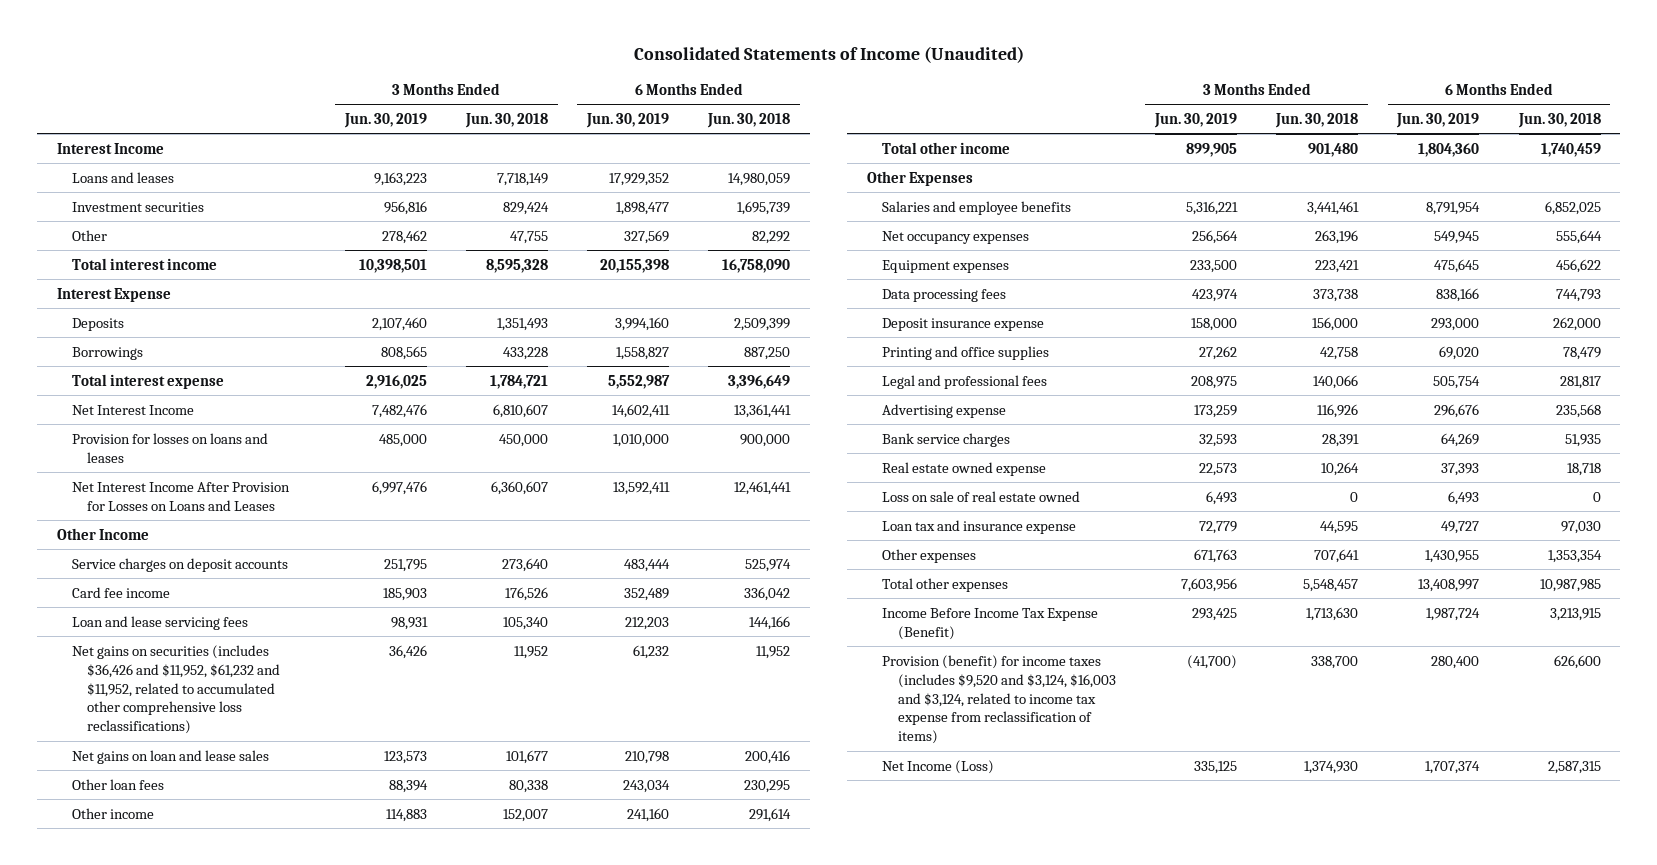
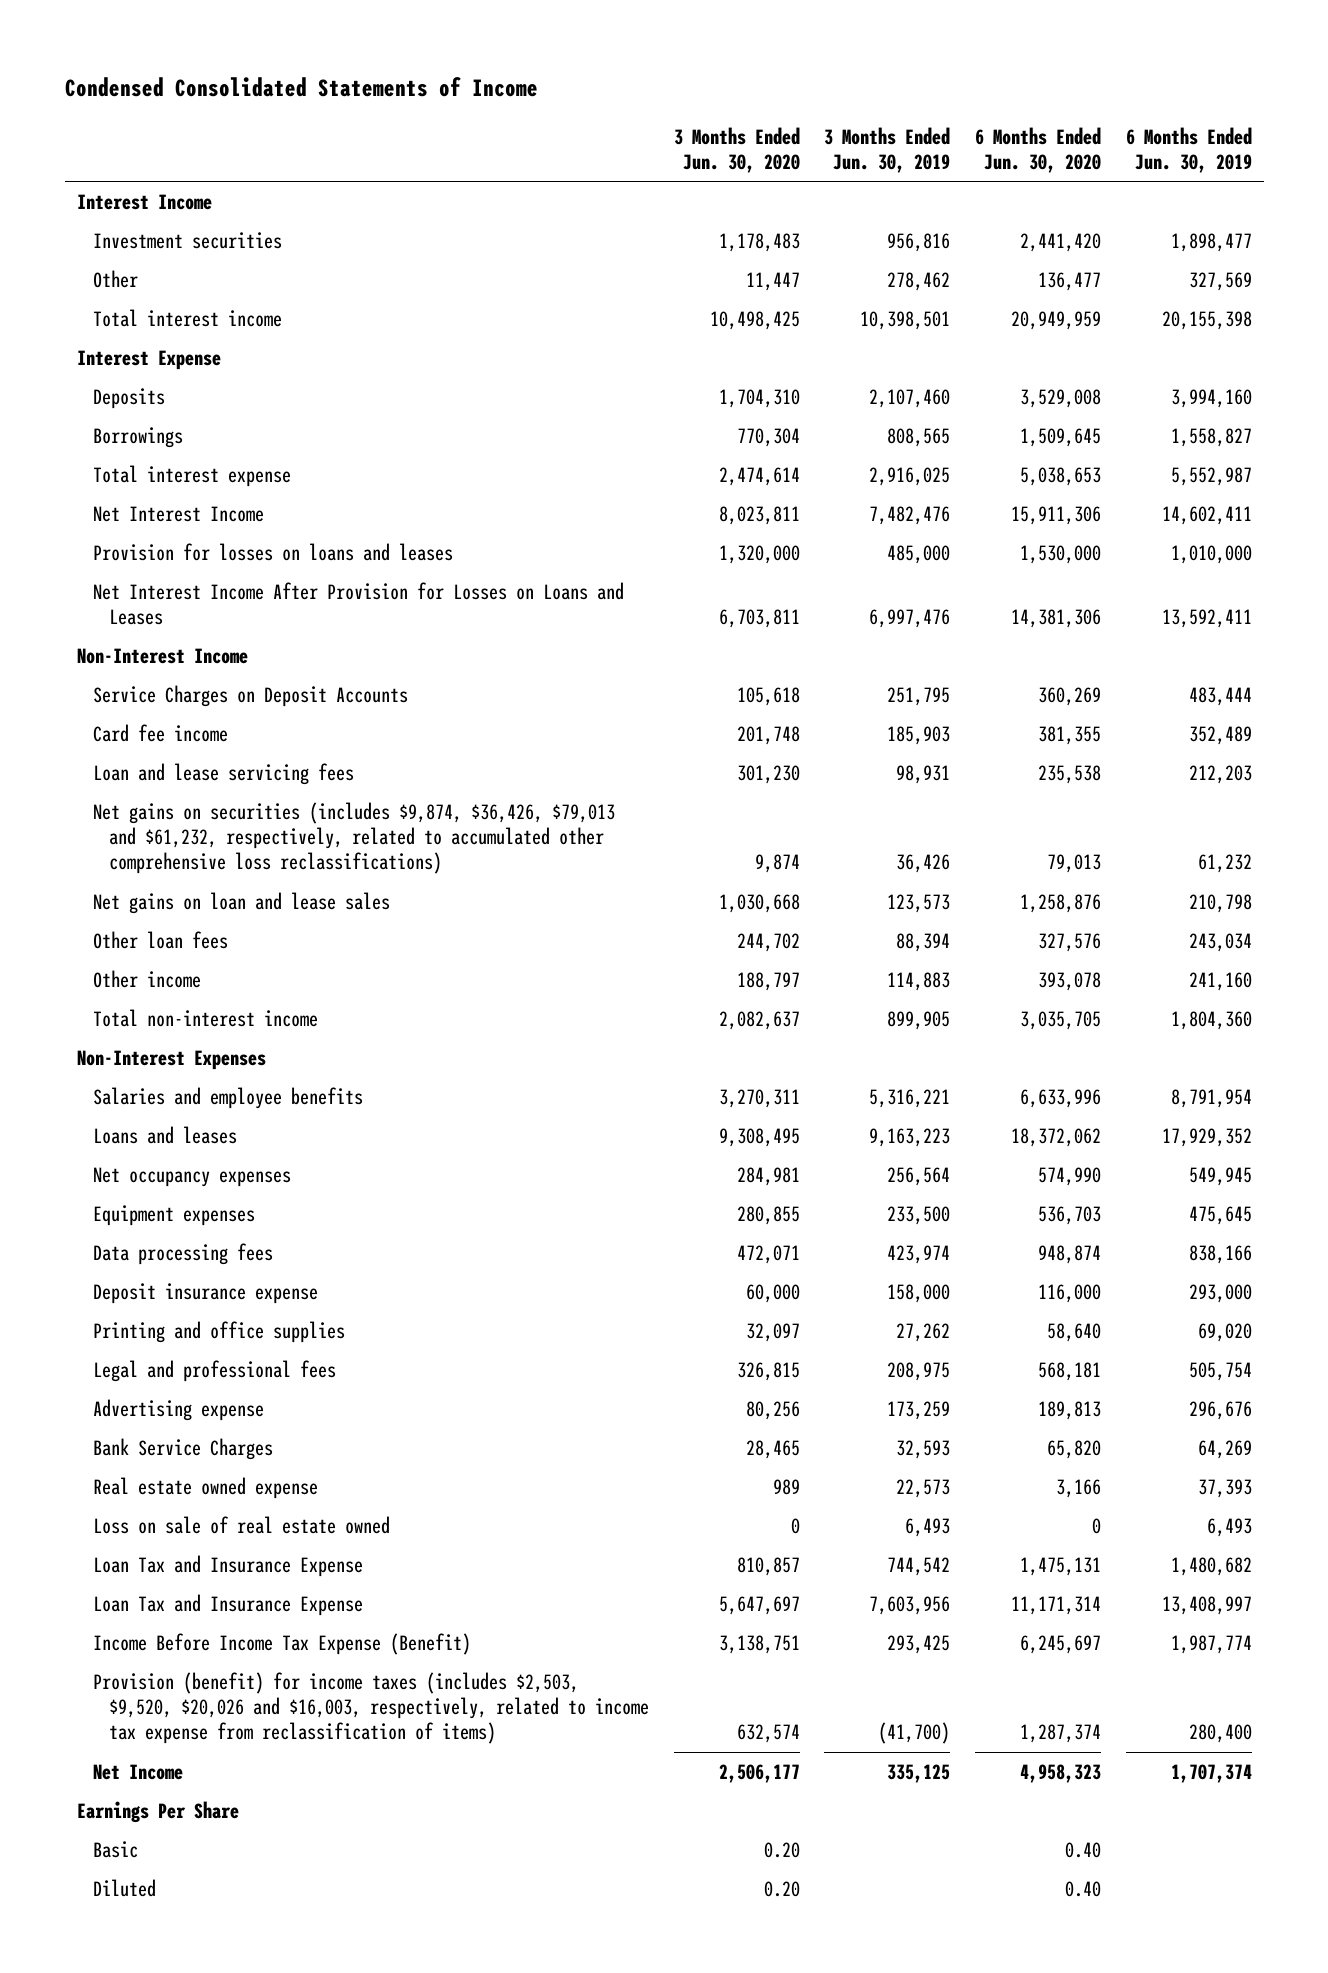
[633,46,1024,64] Consolidated Statements of Income (Unaudited) -> [64,77,538,98] Condensed Consolidated Statements of Income
[464,113,548,129] Jun. 30, 2018 -> none
[707,113,791,129] Jun. 30, 2018 -> none
none -> [673,126,800,173] 3 Months Ended Jun. 30, 2020
none -> [974,126,1101,173] 6 Months Ended Jun. 30, 2020
[56,527,149,540] Other Income -> [76,647,248,664] Non-Interest Income
[72,557,289,572] Service charges on deposit accounts -> [92,684,408,707] Service Charges on Deposit Accounts
[72,644,281,735] Net gains on securities (includes $36,426 and $11,952, $61,232 and $11,952, related to accumulated other comprehensive loss reclassifications) -> [92,801,615,875] Net gains on securities (includes $9,874, $36,426, $79,013 and $61,232, respectively, related to accumulated other comprehensive loss reclassifications)
[882,141,1011,154] Total other income -> [92,1008,318,1027] Total non-interest income
[867,170,974,186] Other Expenses -> [76,1049,266,1070] Non-Interest Expenses
[72,171,175,183] Loans and leases -> [92,1125,237,1144] Loans and leases
[882,432,1011,447] Bank service charges -> [92,1437,273,1460] Bank Service Charges
[882,548,977,563] Other expenses -> none
[882,519,1077,534] Loan tax and insurance expense -> [92,1554,363,1577] Loan Tax and Insurance Expense
[1198,520,1237,534] 72,779 -> [887,1556,951,1576] 744,542
[1441,520,1480,534] 49,727 -> [1170,1556,1252,1576] 1,480,682
[882,577,1009,592] Total other expenses -> [92,1593,363,1616] Loan Tax and Insurance Expense
[1426,607,1481,621] 1,987,724 -> [1170,1634,1252,1654] 1,987,774
[882,654,1116,745] Provision (benefit) for income taxes (includes $9,520 and $3,124, $16,003 and $3,124, related to income tax expense from reclassification of items) -> [92,1671,650,1745] Provision (benefit) for income taxes (includes $2,503, $9,520, $20,026 and $16,003, respectively, related to income tax expense from reclassification of items)
[882,759,995,774] Net Income (Loss) -> [92,1763,183,1780] Net Income
none -> [76,1800,239,1823] Earnings Per Share
none -> [92,1840,138,1858] Basic
none -> [92,1878,156,1897] Diluted

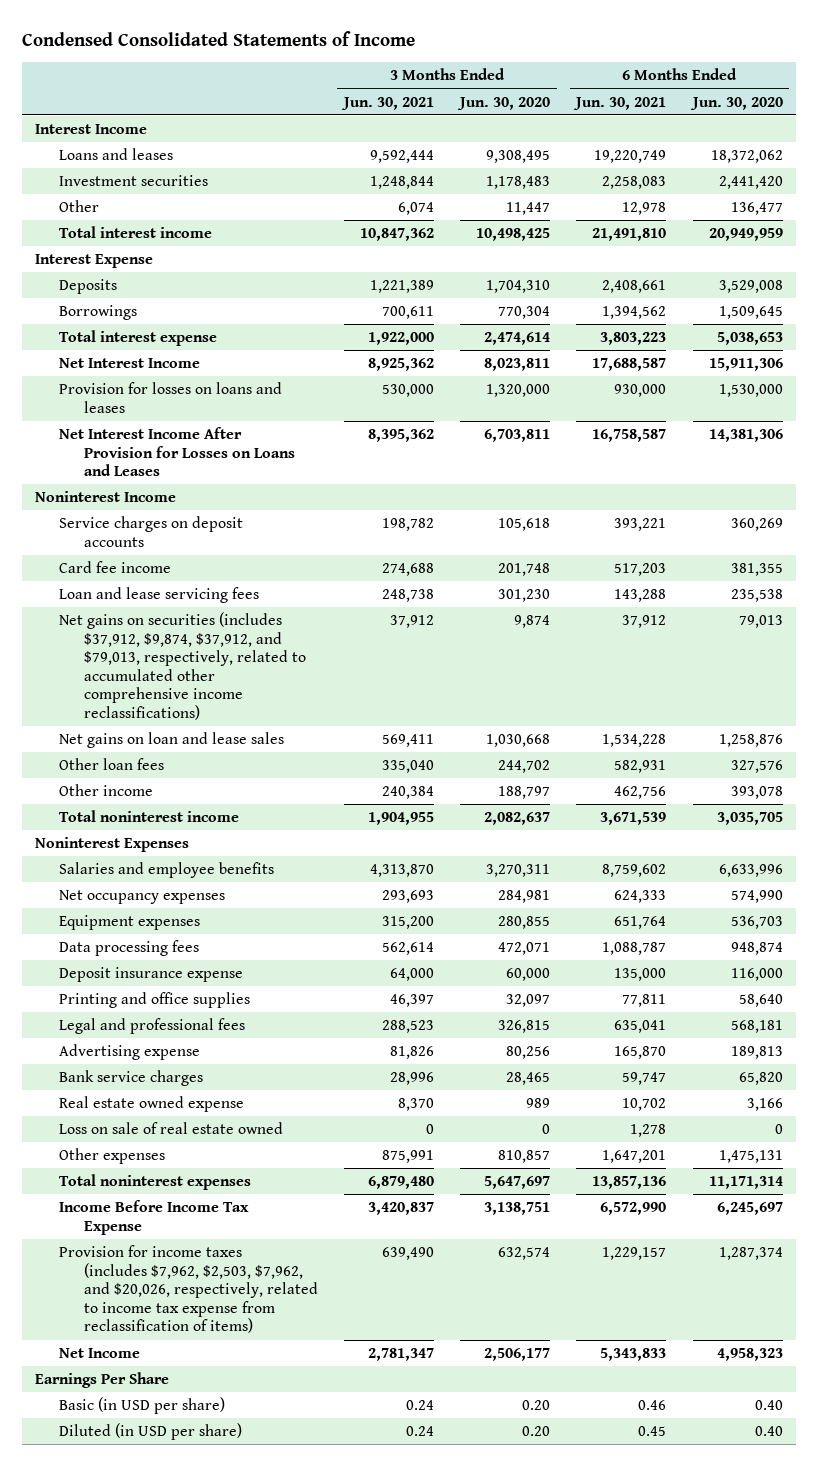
[824,126,951,173] 3 Months Ended Jun. 30, 2019 -> none
[1125,126,1252,173] 6 Months Ended Jun. 30, 2019 -> none
none -> [340,96,434,110] Jun. 30, 2021
none -> [573,96,667,110] Jun. 30, 2021
[92,1125,237,1144] Loans and leases -> [59,148,174,161] Loans and leases
[76,647,248,664] Non-Interest Income -> [34,491,176,503] Noninterest Income
[92,684,408,707] Service Charges on Deposit Accounts -> [59,516,244,547] Service charges on deposit accounts
[92,801,615,875] Net gains on securities (includes $9,874, $36,426, $79,013 and $61,232, respectively, related to accumulated other comprehensive loss reclassifications) -> [59,612,306,720] Net gains on securities (includes $37,912, $9,874, $37,912, and $79,013, respectively, related to accumulated other comprehensive income reclassifications)
[92,1008,318,1027] Total non-interest income -> [59,810,240,823] Total noninterest income
[76,1049,266,1070] Non-Interest Expenses -> [34,837,189,853] Noninterest Expenses
[92,1437,273,1460] Bank Service Charges -> [59,1070,204,1087] Bank service charges
[92,1554,363,1577] Loan Tax and Insurance Expense -> [59,1148,166,1165] Other expenses
[92,1593,363,1616] Loan Tax and Insurance Expense -> [59,1174,252,1191] Total noninterest expenses
[92,1632,471,1655] Income Before Income Tax Expense (Benefit) -> [59,1200,250,1235] Income Before Income Tax Expense
[92,1671,650,1745] Provision (benefit) for income taxes (includes $2,503, $9,520, $20,026 and $16,003, respectively, related to income tax expense from reclassification of items) -> [59,1245,318,1334] Provision for income taxes (includes $7,962, $2,503, $7,962, and $20,026, respectively, related to income tax expense from reclassification of items)
[92,1840,138,1858] Basic -> [59,1397,226,1415] Basic (in USD per share)
[92,1878,156,1897] Diluted -> [59,1423,243,1441] Diluted (in USD per share)

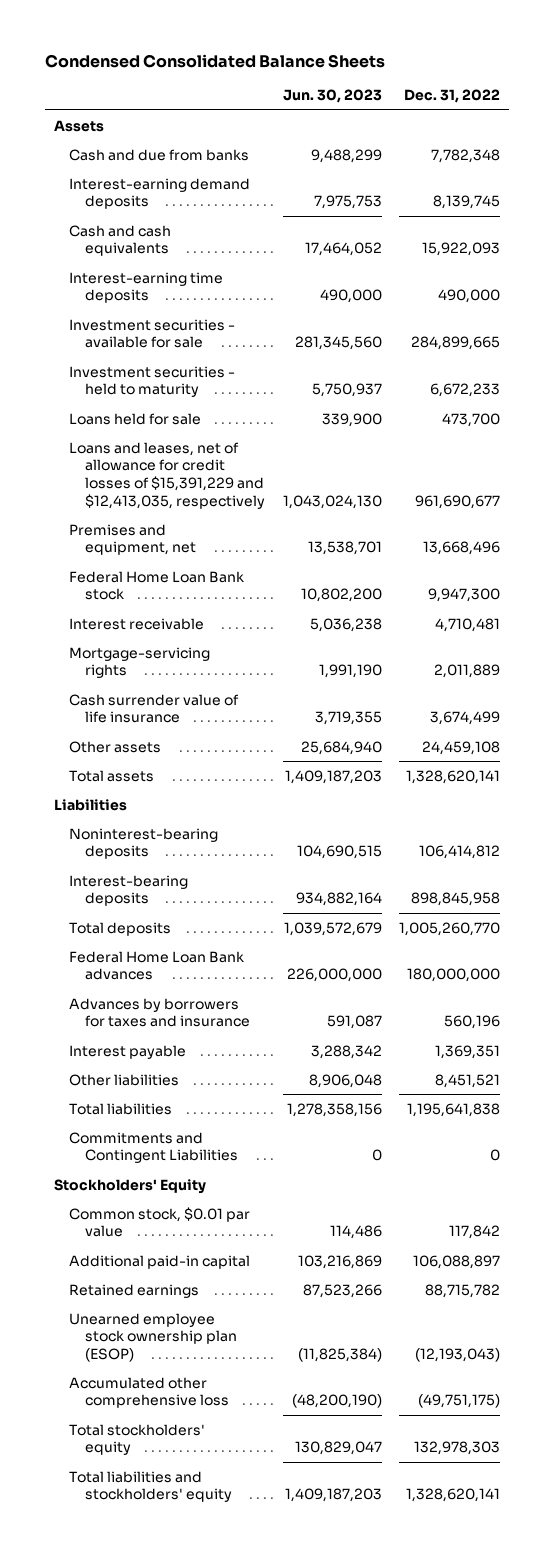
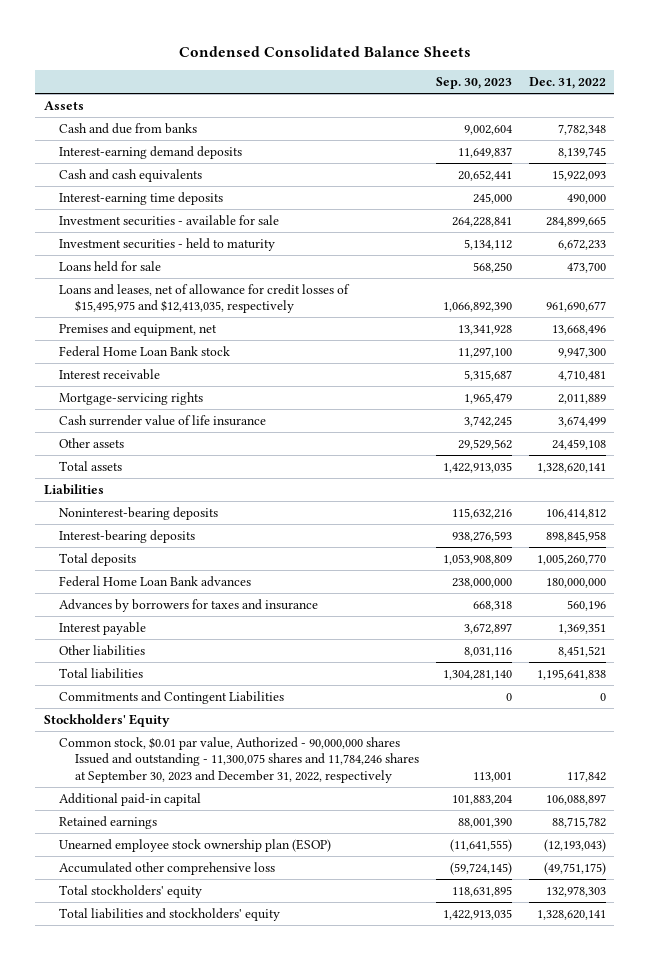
[282,89,382,104] Jun. 30, 2023 -> none
none -> [435,77,512,90] Sep. 30, 2023
[69,441,266,509] Loans and leases, net of allowance for credit losses of $15,391,229 and $12,413,035, respectively -> [59,283,351,314] Loans and leases, net of allowance for credit losses of $15,495,975 and $12,413,035, respectively
[69,1206,251,1238] Common stock, $0.01 par value -> [59,736,419,783] Common stock, $0.01 par value, Authorized - 90,000,000 shares Issued and outstanding - 11,300,075 shares and 11,784,246 shares at September 30, 2023 and December 31, 2022, respectively

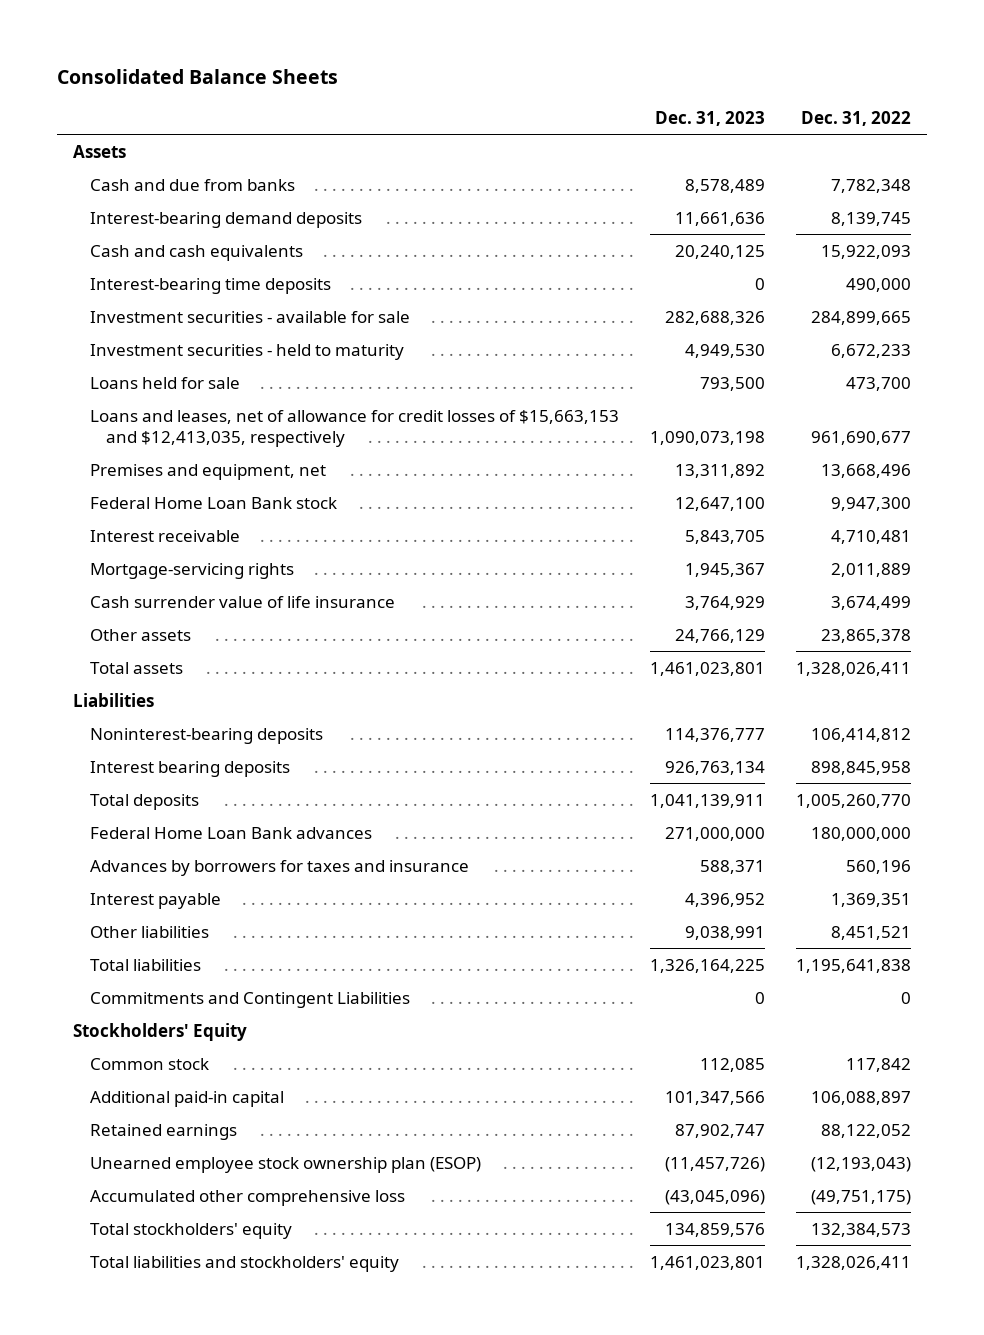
[178,45,471,57] Condensed Consolidated Balance Sheets -> [57,68,339,84] Consolidated Balance Sheets
[435,77,512,90] Sep. 30, 2023 -> none
none -> [654,110,765,126] Dec. 31, 2023
[59,145,243,159] Interest-earning demand deposits -> [89,211,362,228] Interest-bearing demand deposits
[59,191,224,205] Interest-earning time deposits -> [89,277,331,294] Interest-bearing time deposits
[59,283,351,314] Loans and leases, net of allowance for credit losses of $15,495,975 and $12,413,035, respectively -> [89,409,619,447] Loans and leases, net of allowance for credit losses of $15,663,153 and $12,413,035, respectively
[551,438,606,450] 24,459,108 -> [821,628,912,643] 23,865,378
[536,462,606,473] 1,328,620,141 -> [796,661,912,676] 1,328,026,411
[59,529,196,543] Interest-bearing deposits -> [89,760,290,777] Interest bearing deposits
[59,736,419,783] Common stock, $0.01 par value, Authorized - 90,000,000 shares Issued and outstanding - 11,300,075 shares and 11,784,246 shares at September 30, 2023 and December 31, 2022, respectively -> [89,1057,209,1070] Common stock
[551,816,606,828] 88,715,782 -> [821,1123,912,1138] 88,122,052
[545,885,606,897] 132,978,303 -> [811,1222,912,1237] 132,384,573
[536,909,606,920] 1,328,620,141 -> [796,1255,912,1270] 1,328,026,411

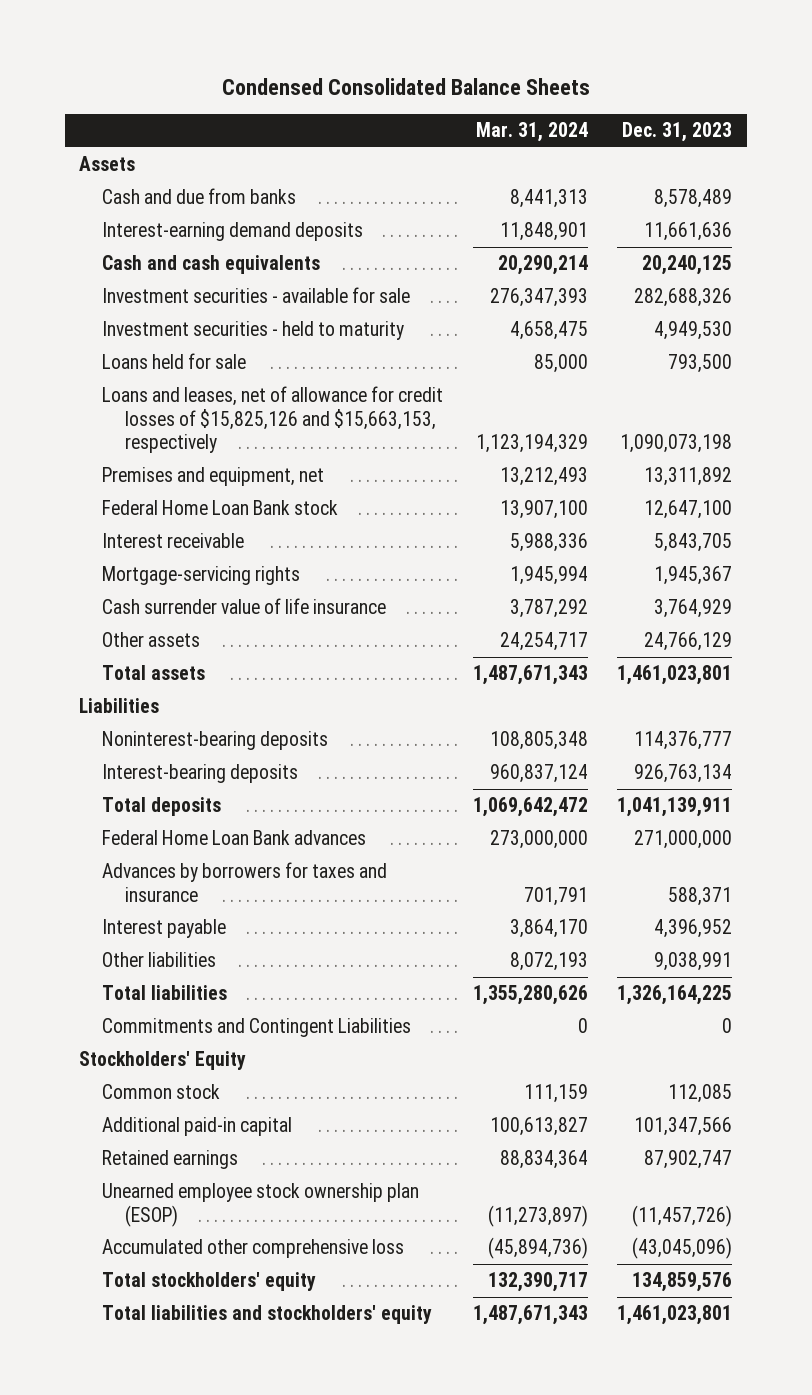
[57,68,339,84] Consolidated Balance Sheets -> [221,77,590,95] Condensed Consolidated Balance Sheets
[801,110,912,126] Dec. 31, 2022 -> none
none -> [475,122,588,143] Mar. 31, 2024
[89,211,362,228] Interest-bearing demand deposits -> [102,222,364,242] Interest-earning demand deposits
[89,277,331,294] Interest-bearing time deposits -> none
[89,409,619,447] Loans and leases, net of allowance for credit losses of $15,663,153 and $12,413,035, respectively -> [102,386,444,454] Loans and leases, net of allowance for credit losses of $15,825,126 and $15,663,153, respectively
[89,760,290,777] Interest bearing deposits -> [102,764,299,784] Interest-bearing deposits

